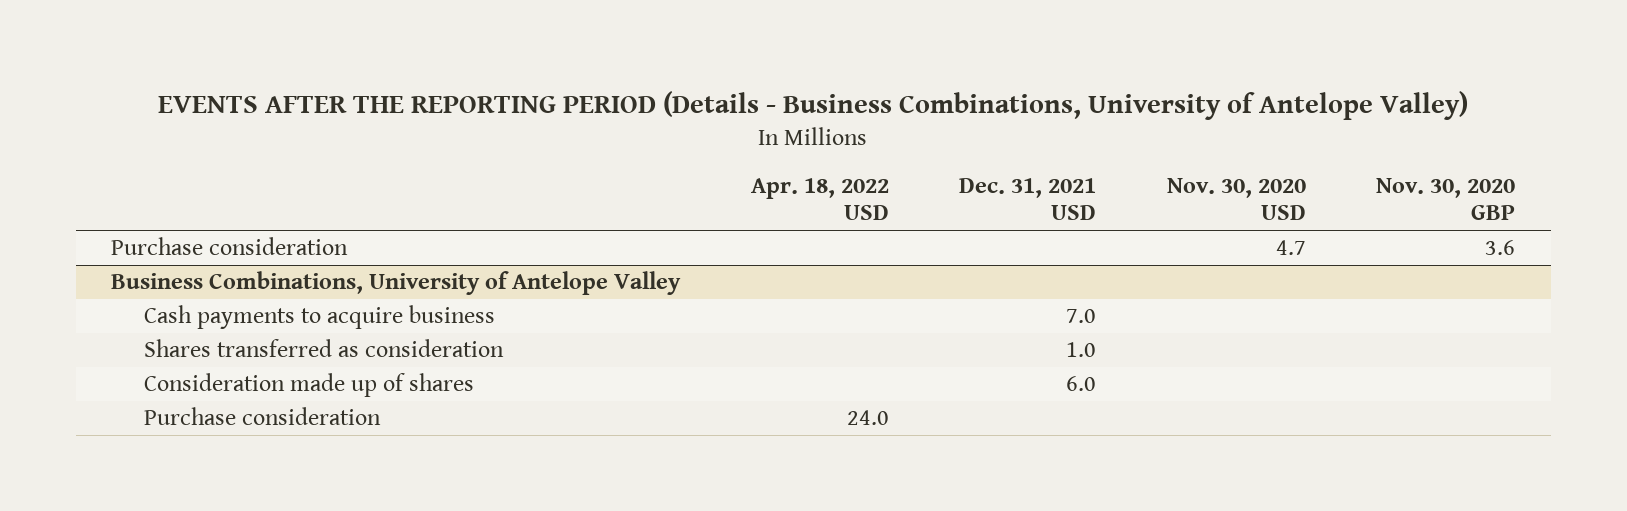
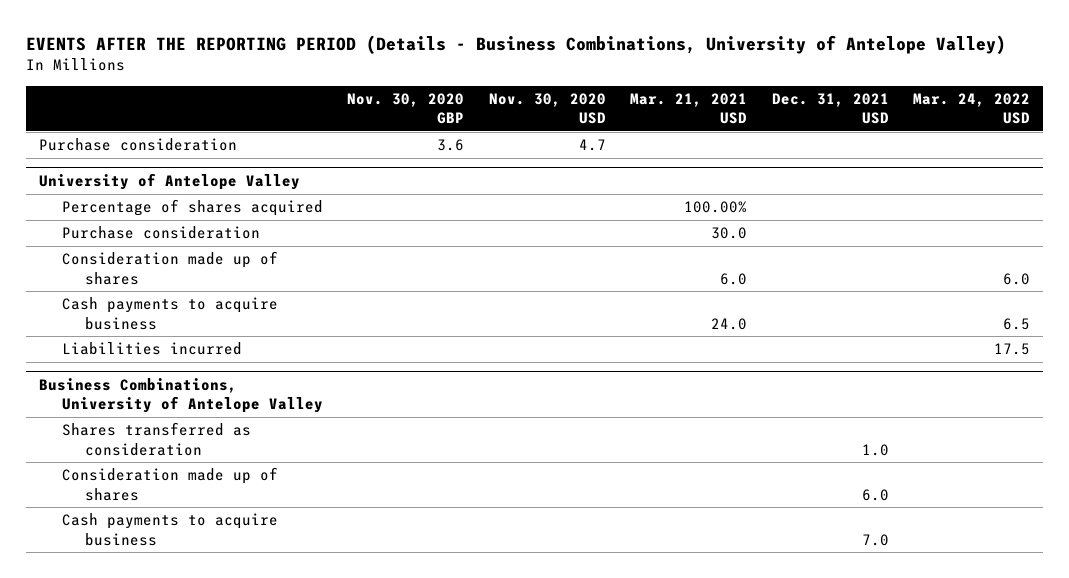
[750,177,889,221] Apr. 18, 2022 USD -> none
none -> [630,93,748,125] Mar. 21, 2021 USD
none -> [913,93,1031,125] Mar. 24, 2022 USD
none -> [38,173,300,191] University of Antelope Valley
none -> [62,199,324,217] Percentage of shares acquired
none -> [62,226,261,240] Purchase consideration
none -> [62,251,279,285] Consideration made up of shares
none -> [62,297,279,330] Cash payments to acquire business
none -> [62,342,243,356] Liabilities incurred
[144,407,382,426] Purchase consideration -> none
[144,305,496,330] Cash payments to acquire business -> [62,513,279,546] Cash payments to acquire business

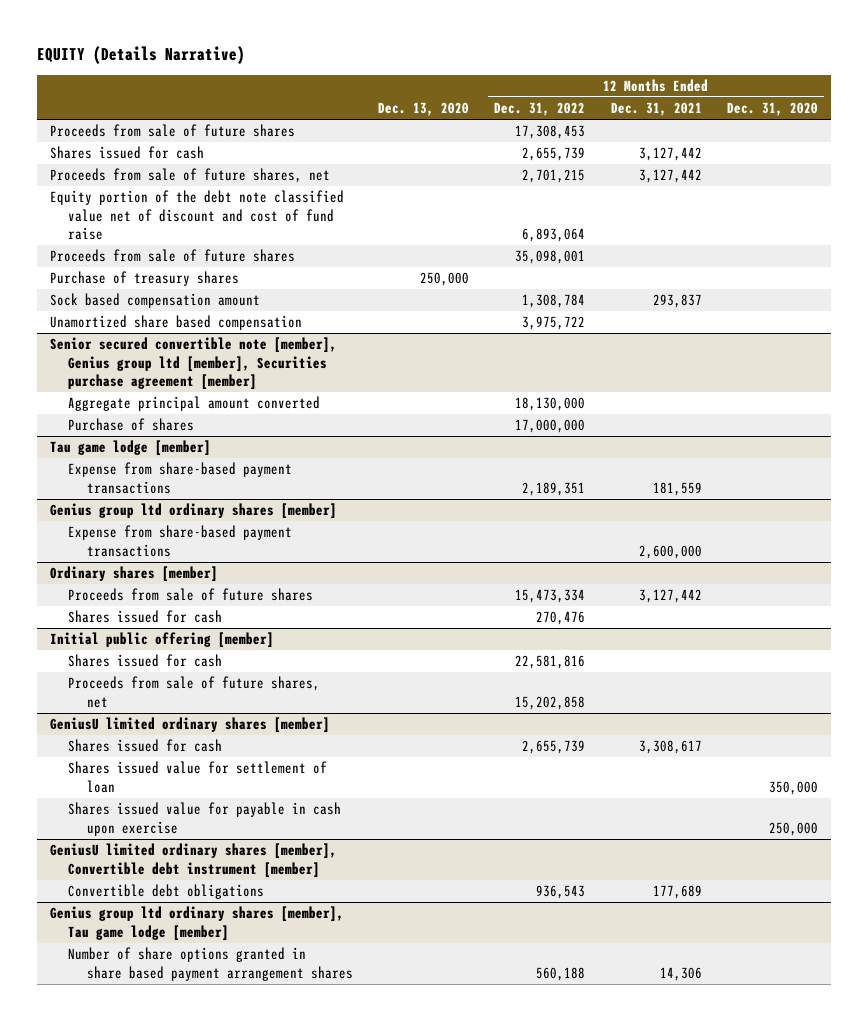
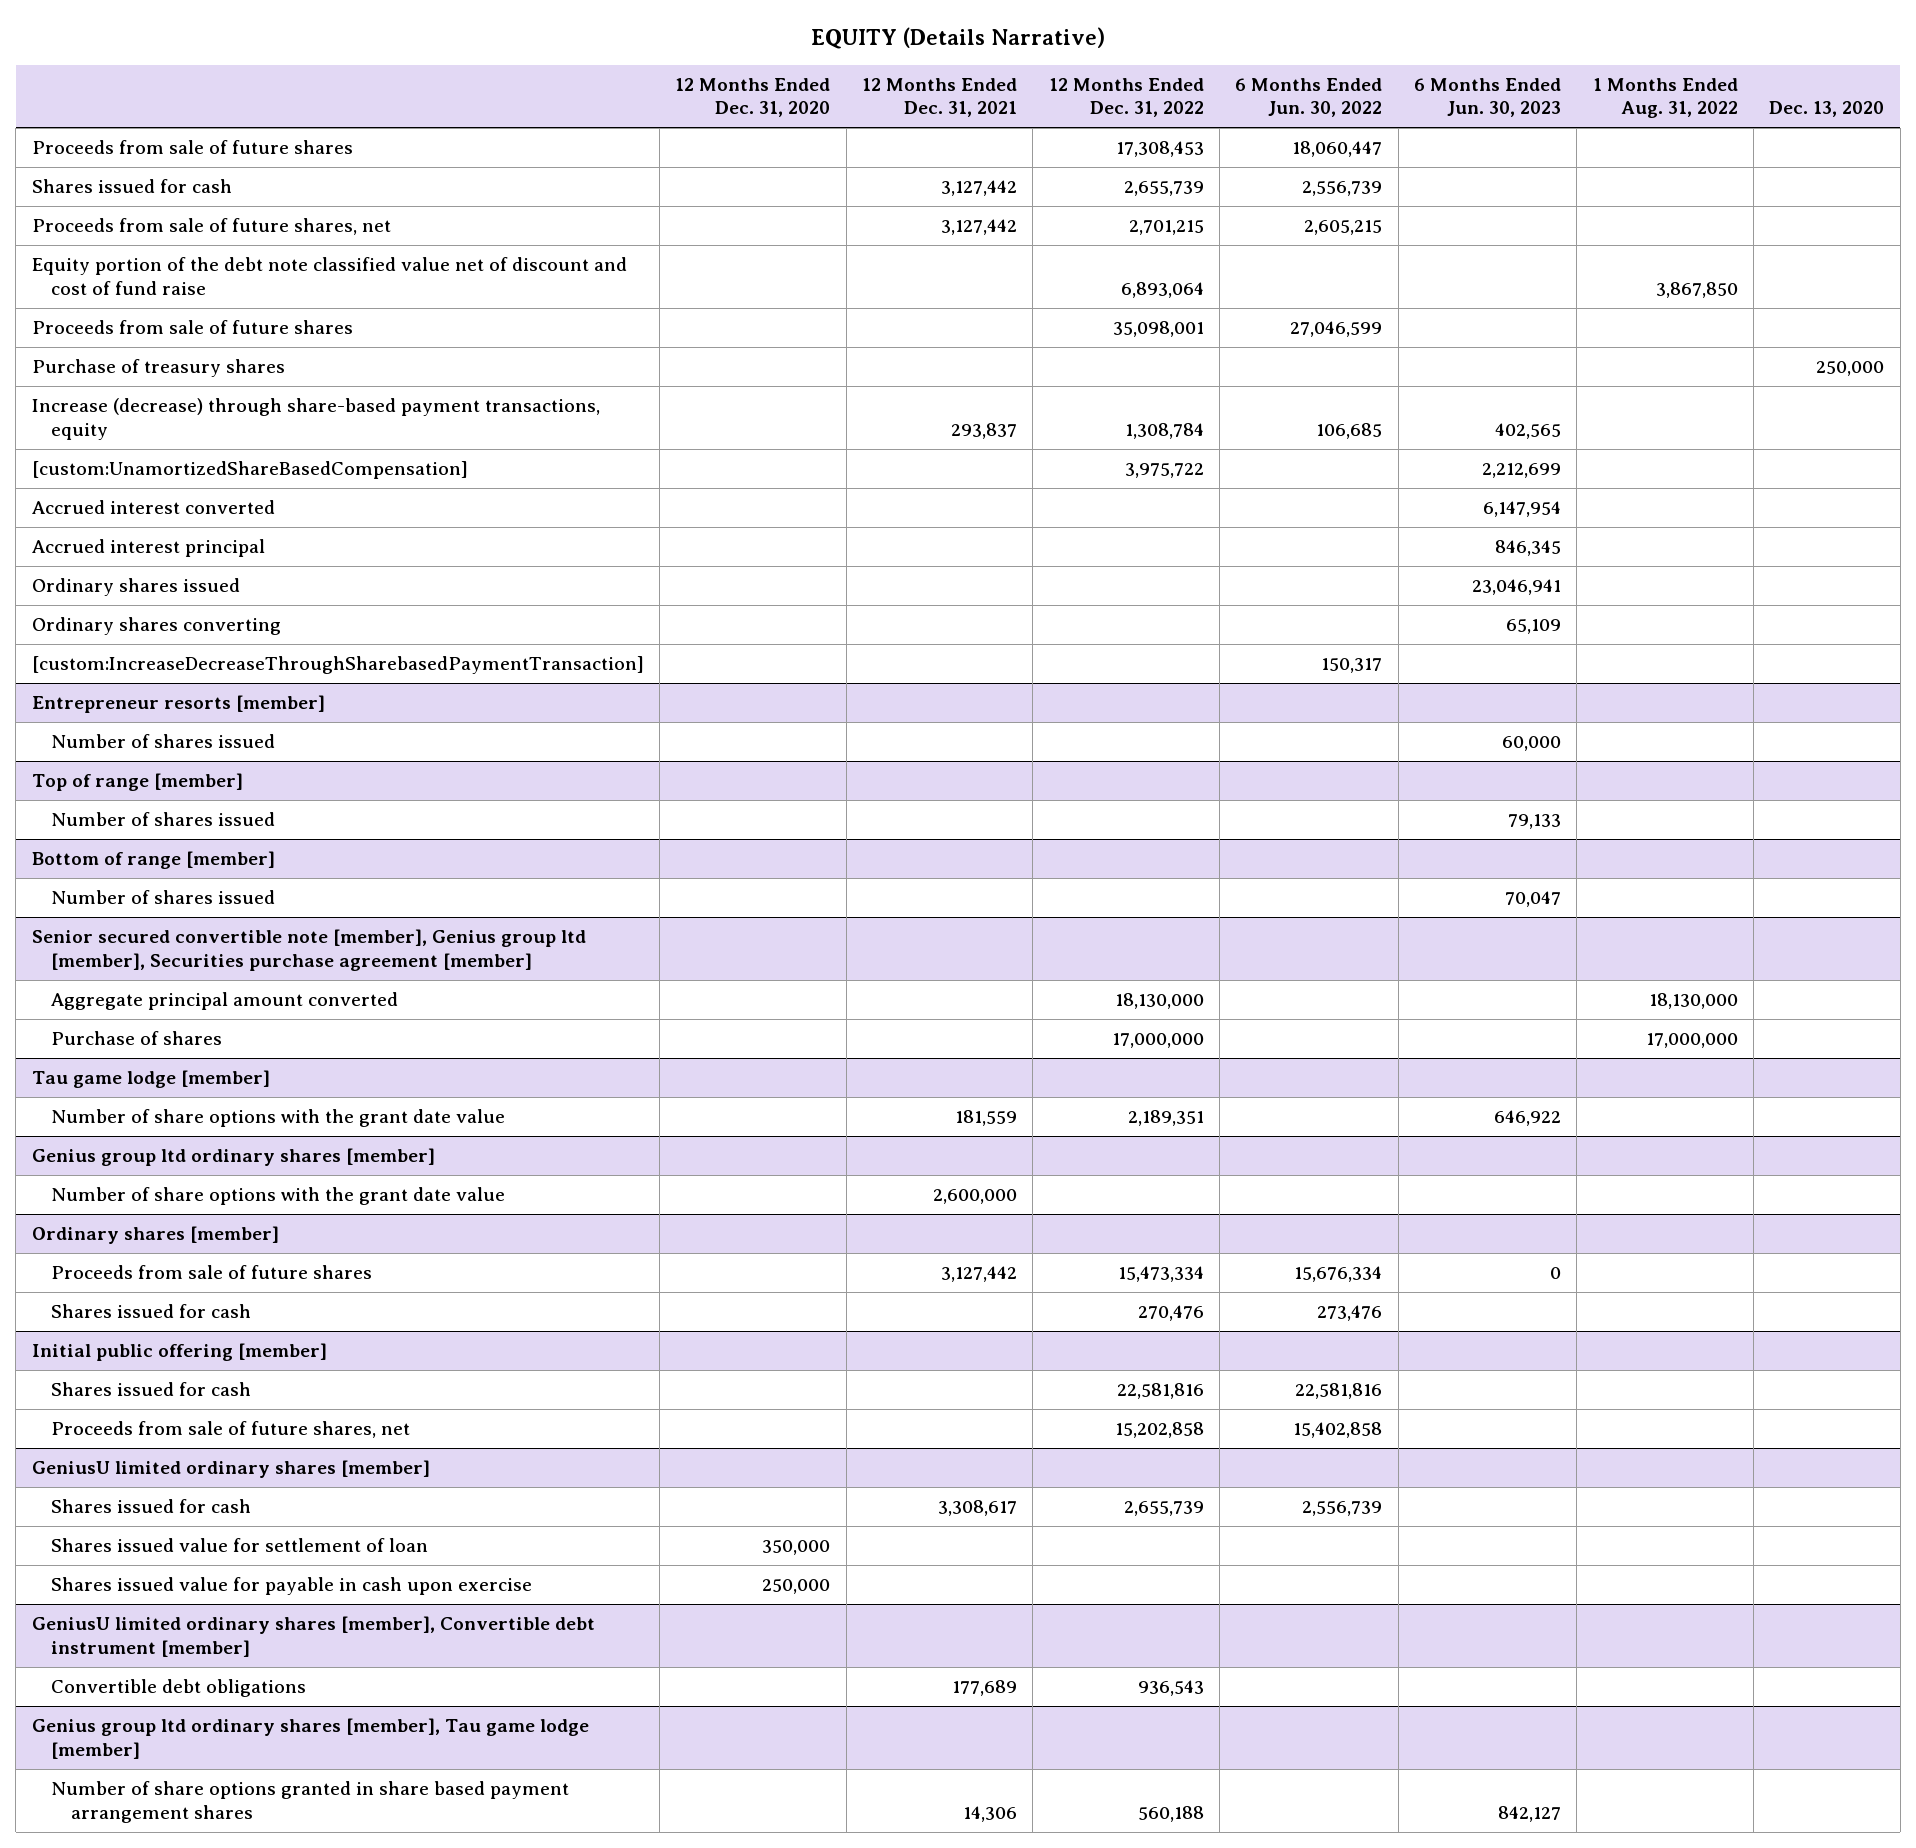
none -> [1235,77,1383,118] 6 Months Ended Jun. 30, 2022
none -> [1413,77,1561,118] 6 Months Ended Jun. 30, 2023
none -> [1592,77,1738,119] 1 Months Ended Aug. 31, 2022
[50,293,261,309] Sock based compensation amount -> [31,397,600,440] Increase (decrease) through share-based payment transactions, equity
[50,315,303,331] Unamortized share based compensation -> [31,460,468,479] [custom:UnamortizedShareBasedCompensation]
none -> [31,499,275,514] Accrued interest converted
none -> [31,538,265,557] Accrued interest principal
none -> [31,577,240,596] Ordinary shares issued
none -> [31,616,281,635] Ordinary shares converting
none -> [31,655,644,674] [custom:IncreaseDecreaseThroughSharebasedPaymentTransaction]
none -> [31,694,325,713] Entrepreneur resorts [member]
none -> [51,733,276,748] Number of shares issued
none -> [31,772,243,791] Top of range [member]
none -> [51,811,276,826] Number of shares issued
none -> [31,850,275,869] Bottom of range [member]
none -> [51,889,276,904] Number of shares issued
[68,462,293,494] Expense from share-based payment transactions -> [51,1108,506,1127] Number of share options with the grant date value
[68,525,293,557] Expense from share-based payment transactions -> [51,1186,506,1205] Number of share options with the grant date value

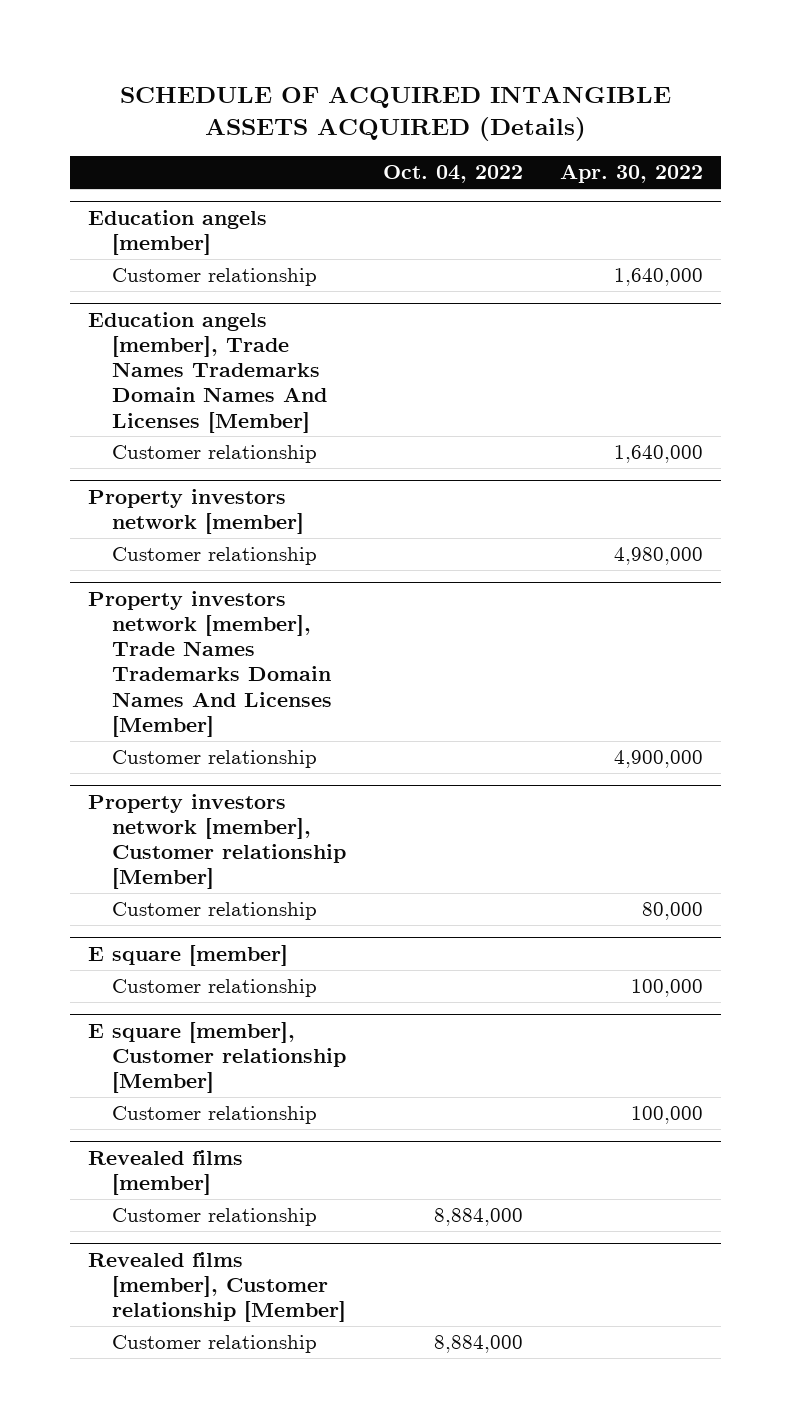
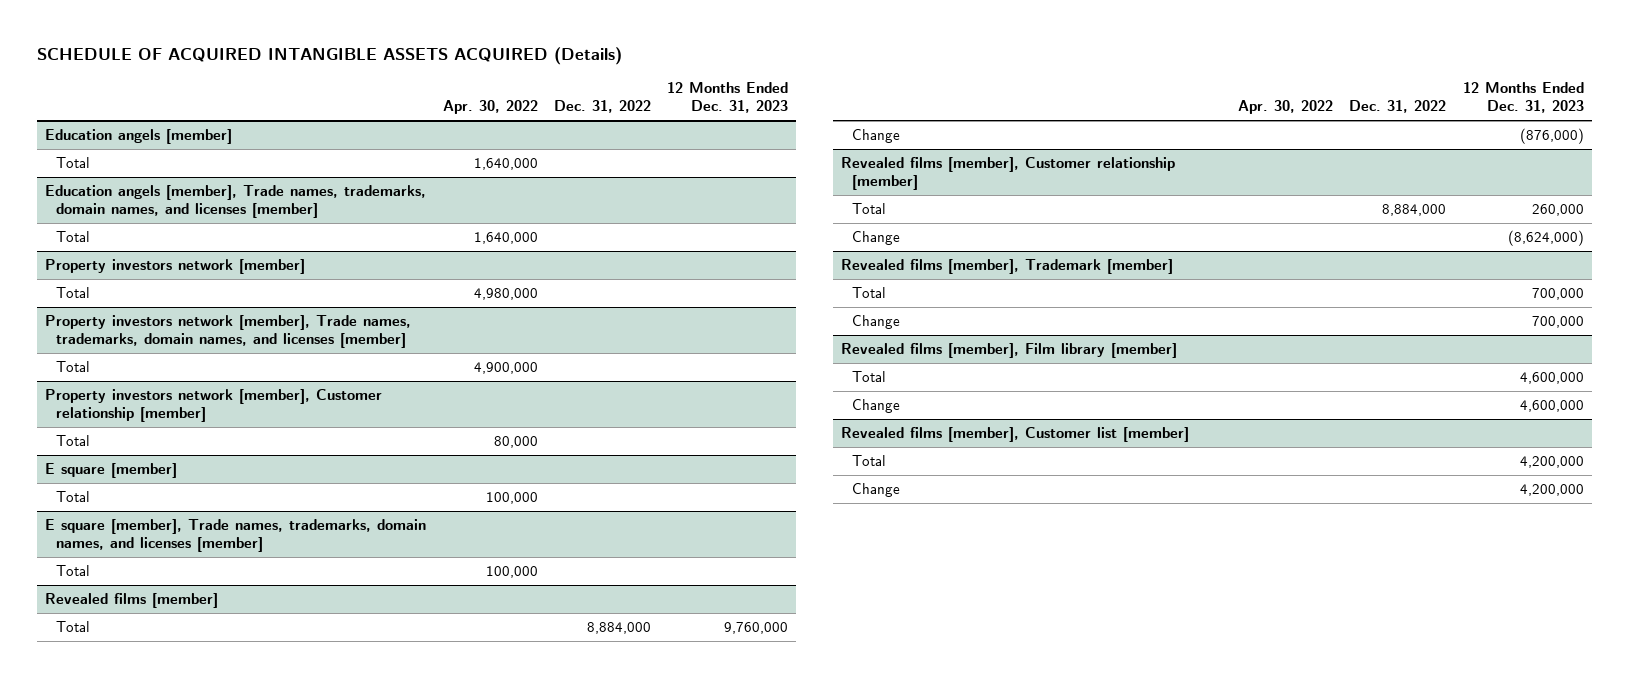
[383,165,524,184] Oct. 04, 2022 -> none
none -> [553,100,651,114] Dec. 31, 2022
none -> [667,82,789,114] 12 Months Ended Dec. 31, 2023
[112,268,318,287] Customer relationship -> [56,157,91,169] Total
[88,311,328,433] Education angels [member], Trade Names Trademarks Domain Names And Licenses [Member] -> [45,185,427,219] Education angels [member], Trade names, trademarks, domain names, and licenses [member]
[112,445,318,464] Customer relationship -> [56,231,91,243] Total
[112,547,318,566] Customer relationship -> [56,287,91,299] Total
[88,590,333,737] Property investors network [member], Trade Names Trademarks Domain Names And Licenses [Member] -> [45,315,412,349] Property investors network [member], Trade names, trademarks, domain names, and licenses [member]
[112,750,318,769] Customer relationship -> [56,361,91,373] Total
[88,793,347,890] Property investors network [member], Customer relationship [Member] -> [45,389,383,423] Property investors network [member], Customer relationship [member]
[112,902,318,921] Customer relationship -> [56,435,91,447] Total
[88,1021,347,1094] E square [member], Customer relationship [Member] -> none
[112,1106,318,1125] Customer relationship -> none
[112,979,318,998] Customer relationship -> [56,491,91,503] Total
none -> [45,519,427,553] E square [member], Trade names, trademarks, domain names, and licenses [member]
none -> [56,565,91,577] Total
[112,1208,318,1227] Customer relationship -> [56,621,91,633] Total
none -> [851,129,900,144] Change
[88,1251,347,1323] Revealed films [member], Customer relationship [Member] -> [840,157,1175,191] Revealed films [member], Customer relationship [member]
[112,1335,318,1354] Customer relationship -> [851,203,886,215] Total
none -> [851,231,900,246] Change
none -> [840,259,1173,275] Revealed films [member], Trademark [member]
none -> [851,287,886,299] Total
none -> [851,315,900,330] Change
none -> [840,343,1177,359] Revealed films [member], Film library [member]
none -> [851,371,886,383] Total
none -> [851,399,900,414] Change
none -> [840,427,1189,443] Revealed films [member], Customer list [member]
none -> [851,455,886,467] Total
none -> [851,483,900,498] Change

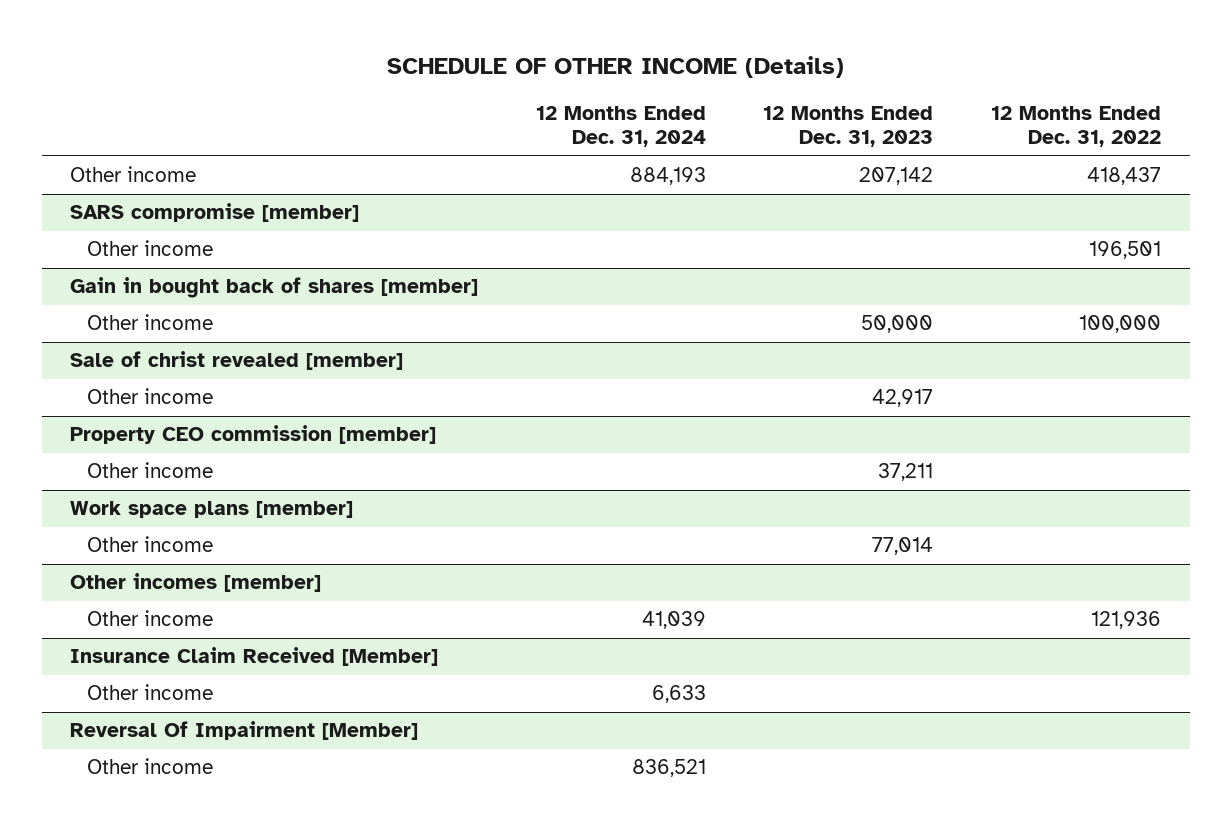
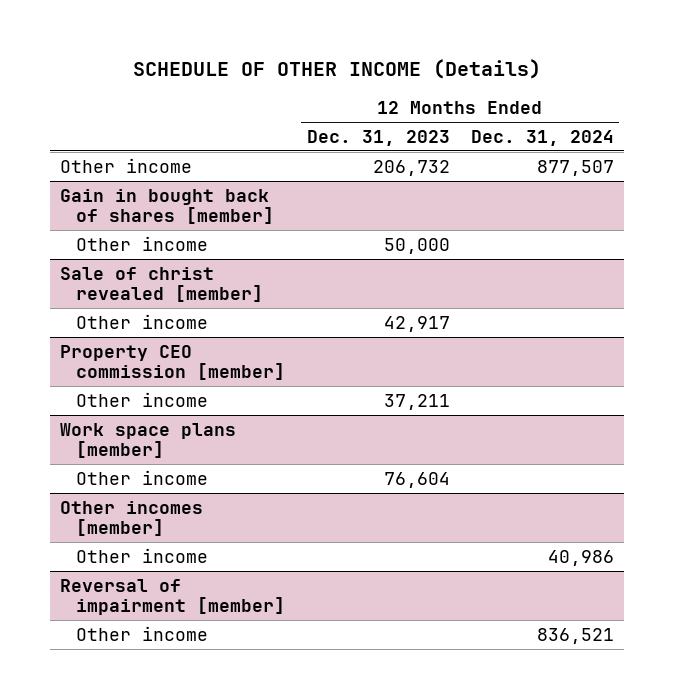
[990,106,1161,148] 12 Months Ended Dec. 31, 2022 -> none
[70,203,360,223] SARS compromise [member] -> none
[86,240,213,257] Other income -> none
[629,167,706,186] 884,193 -> [536,159,614,176] 877,507
[859,167,934,186] 207,142 -> [372,159,450,176] 206,732
[872,537,934,556] 77,014 -> [383,471,450,488] 76,604
[70,647,439,667] Insurance Claim Received [Member] -> none
[86,684,213,701] Other income -> none
[641,611,706,630] 41,039 -> [547,549,614,566] 40,986
[70,721,419,741] Reversal Of Impairment [Member] -> [60,578,286,615] Reversal of impairment [member]

